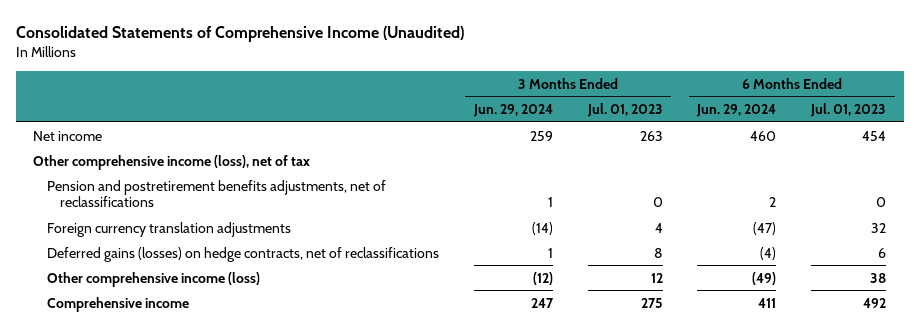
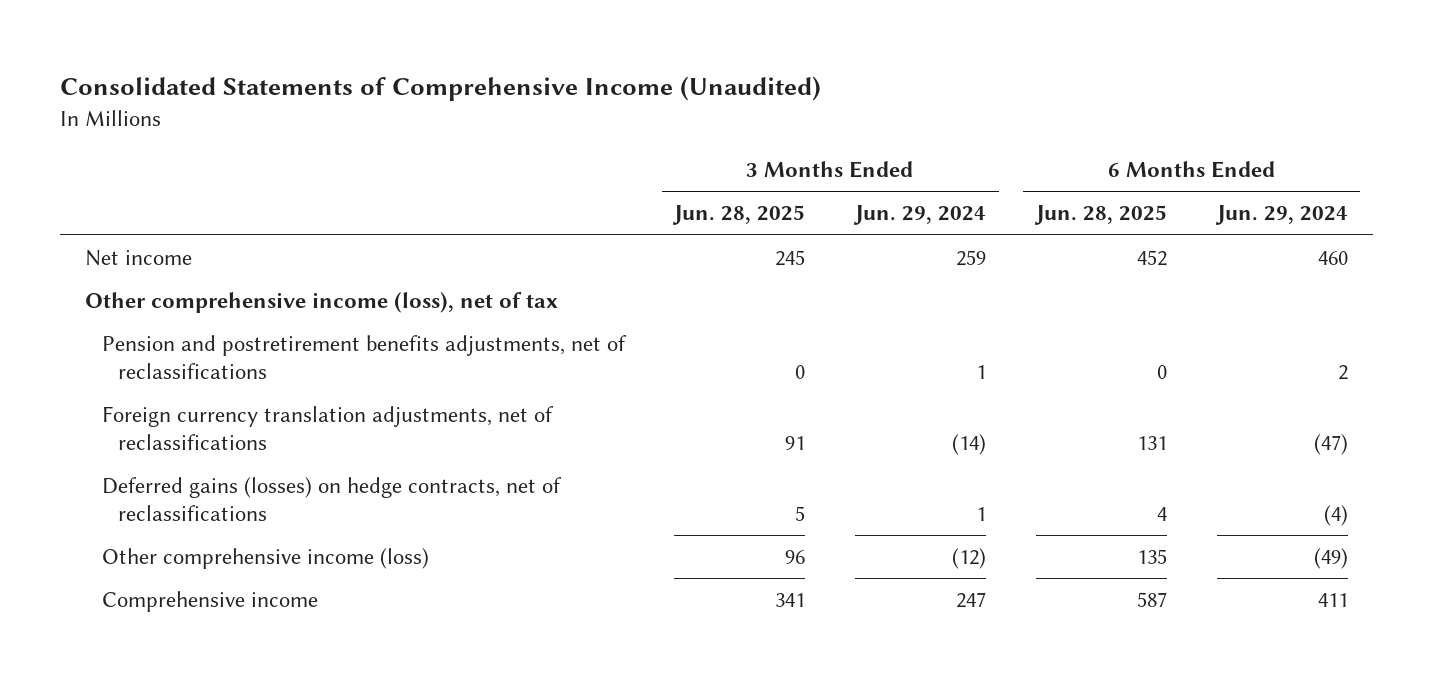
[586,102,663,117] Jul. 01, 2023 -> none
[810,102,887,117] Jul. 01, 2023 -> none
none -> [672,205,806,226] Jun. 28, 2025
none -> [1033,205,1167,226] Jun. 28, 2025
[46,221,291,237] Foreign currency translation adjustments -> [101,405,554,450] Foreign currency translation adjustments, net of reclassifications

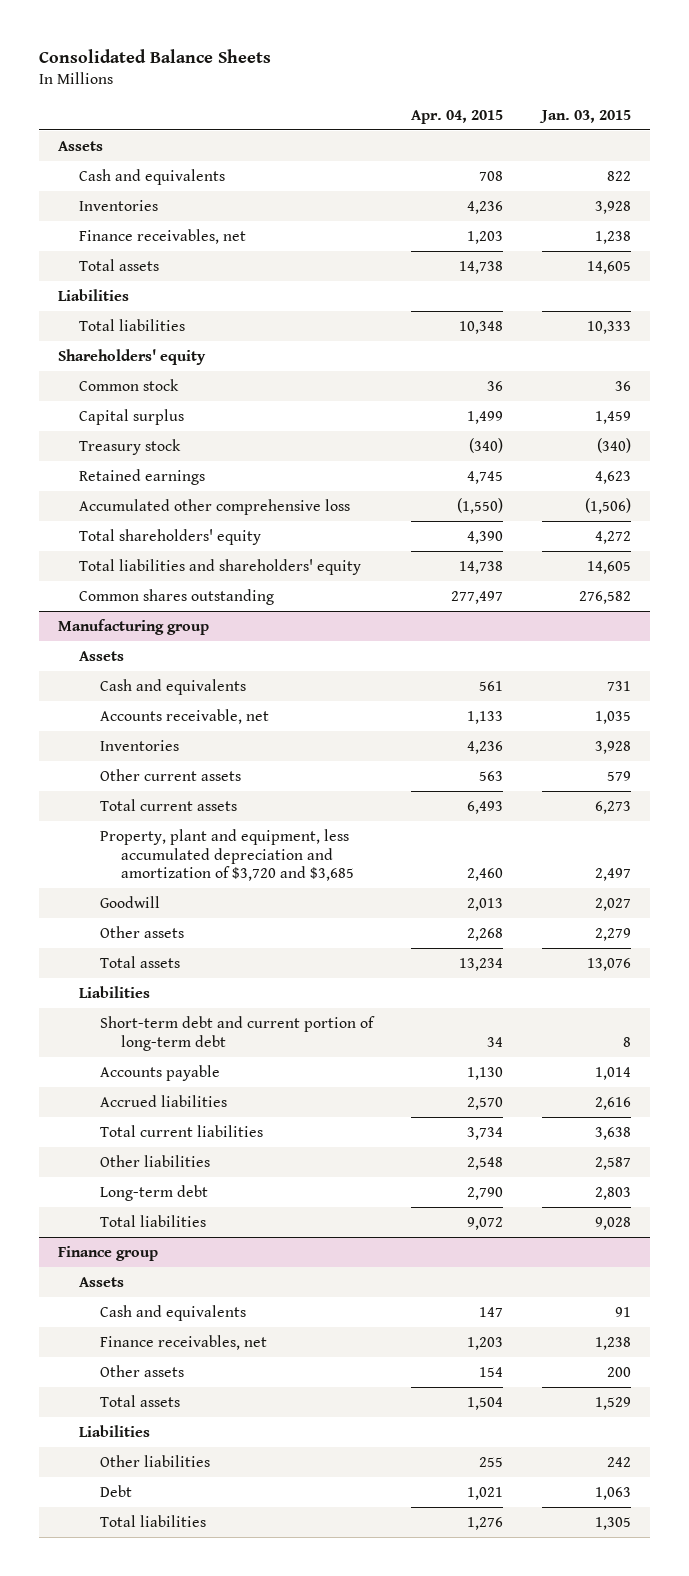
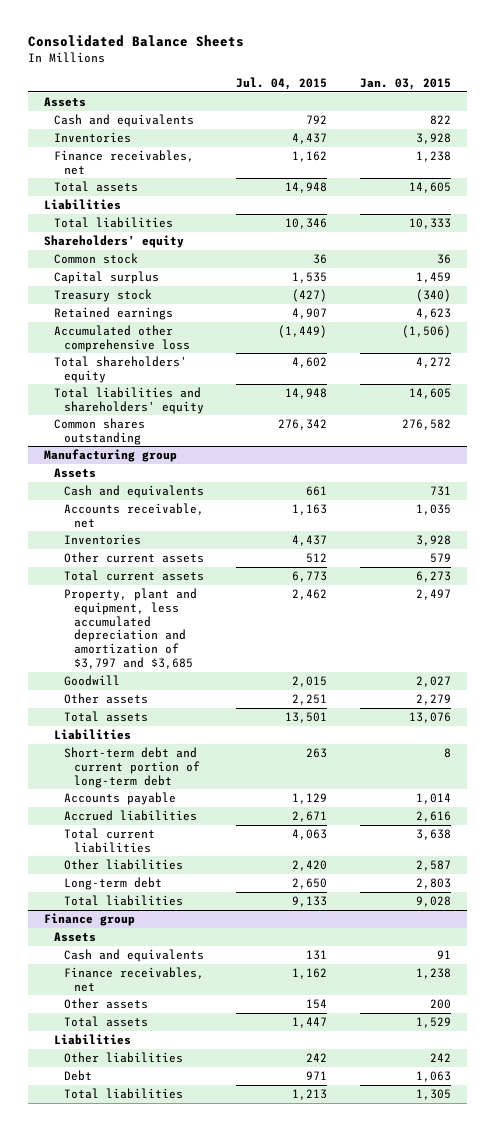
[411,109,504,124] Apr. 04, 2015 -> none
none -> [236,77,328,91] Jul. 04, 2015
[99,828,354,882] Property, plant and equipment, less accumulated depreciation and amortization of $3,720 and $3,685 -> [64,587,198,669] Property, plant and equipment, less accumulated depreciation and amortization of $3,797 and $3,685

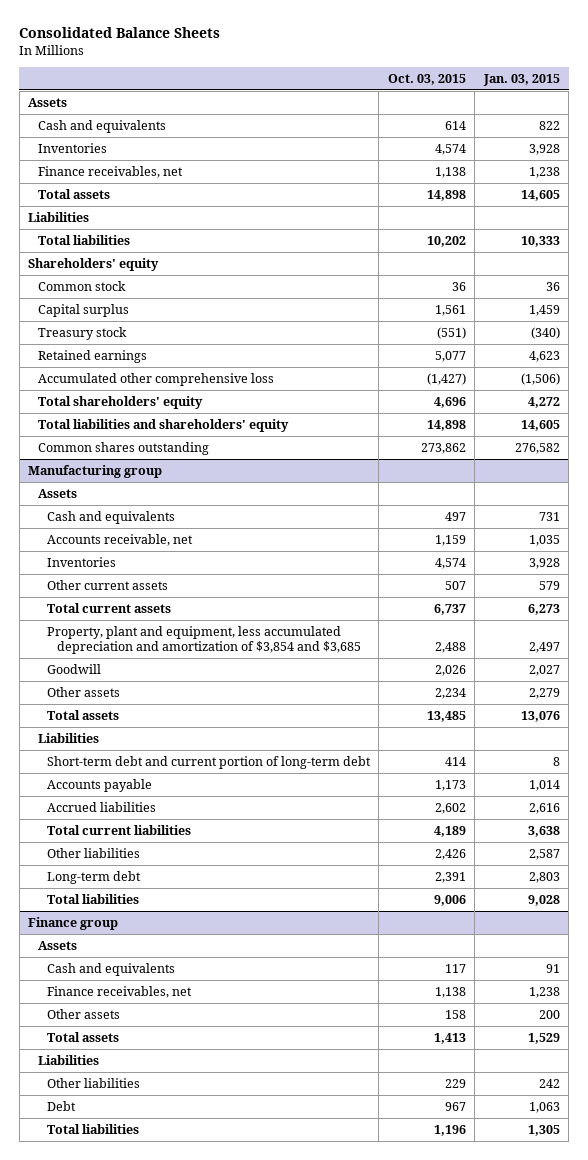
[236,77,328,91] Jul. 04, 2015 -> none
none -> [387,73,466,85] Oct. 03, 2015
[64,587,198,669] Property, plant and equipment, less accumulated depreciation and amortization of $3,797 and $3,685 -> [47,625,361,654] Property, plant and equipment, less accumulated depreciation and amortization of $3,854 and $3,685

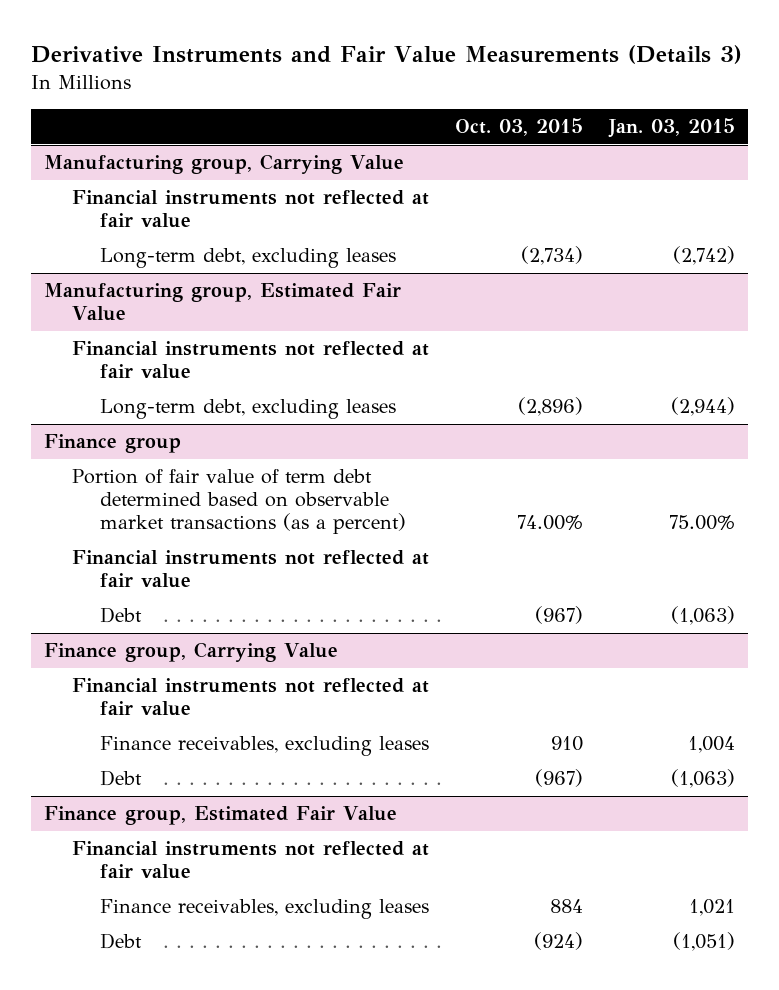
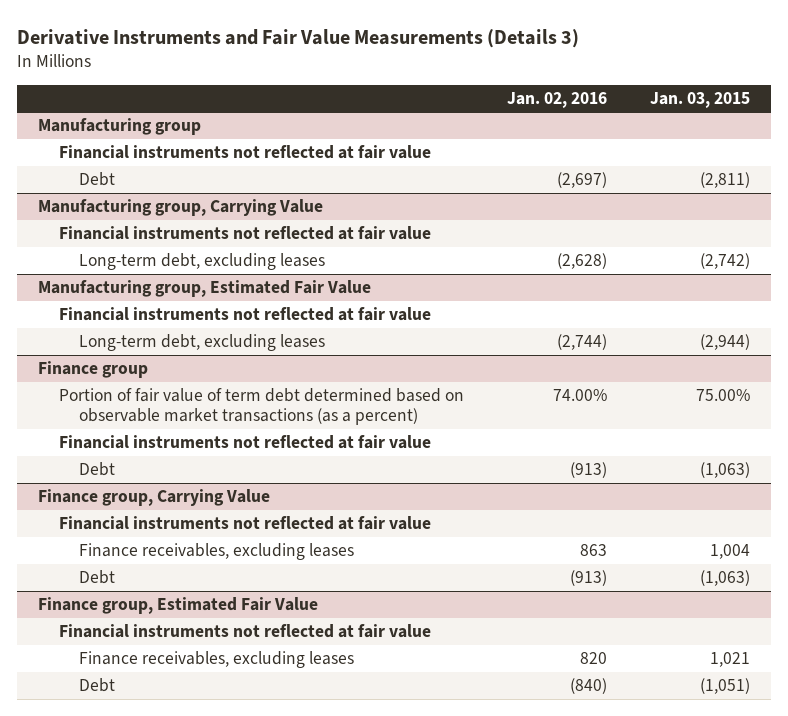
[455,118,584,137] Oct. 03, 2015 -> none
none -> [506,91,607,108] Jan. 02, 2016
none -> [38,118,202,136] Manufacturing group
none -> [58,145,431,160] Financial instruments not reflected at fair value
none -> [79,172,116,187] Debt

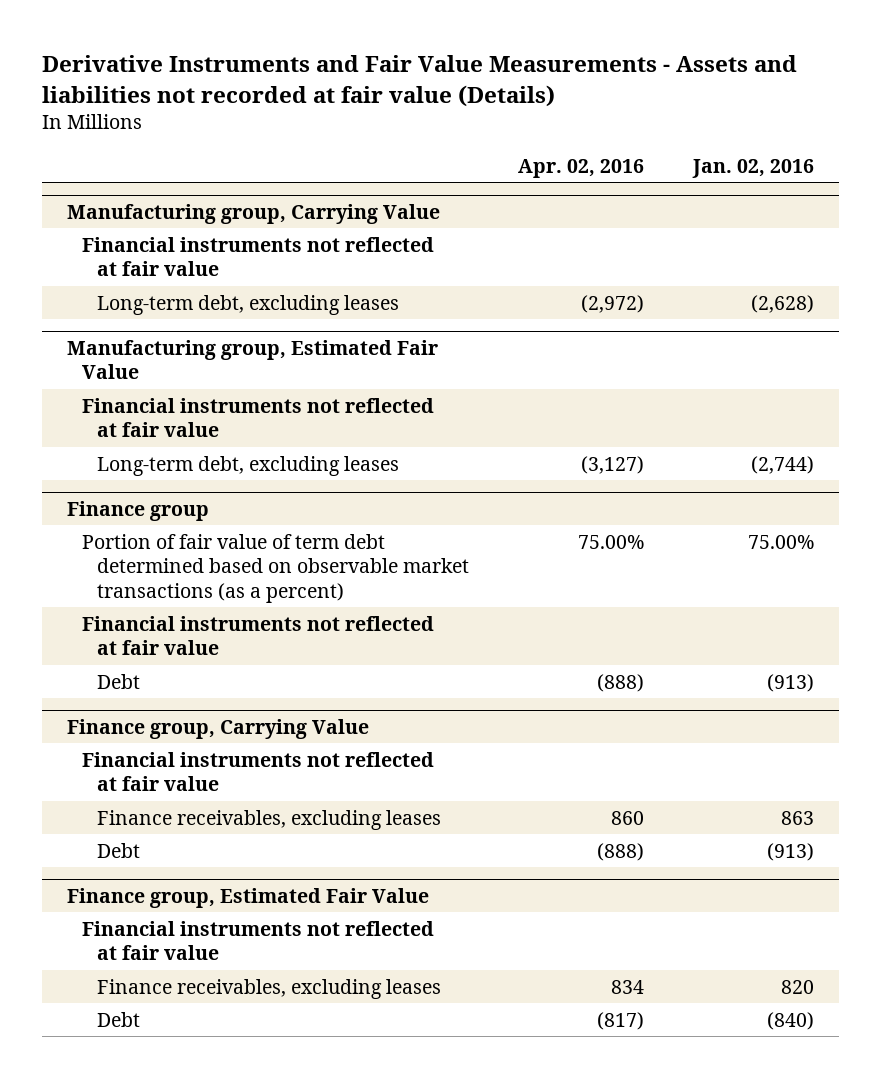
[16,28,579,48] Derivative Instruments and Fair Value Measurements (Details 3) -> [42,55,798,107] Derivative Instruments and Fair Value Measurements - Assets and liabilities not recorded at fair value (Details)
[649,91,750,108] Jan. 03, 2015 -> none
none -> [518,158,645,178] Apr. 02, 2016
[38,118,202,136] Manufacturing group -> none
[58,145,431,160] Financial instruments not reflected at fair value -> none
[79,172,116,187] Debt -> none
[552,389,607,402] 74.00% -> [748,534,815,549] 75.00%

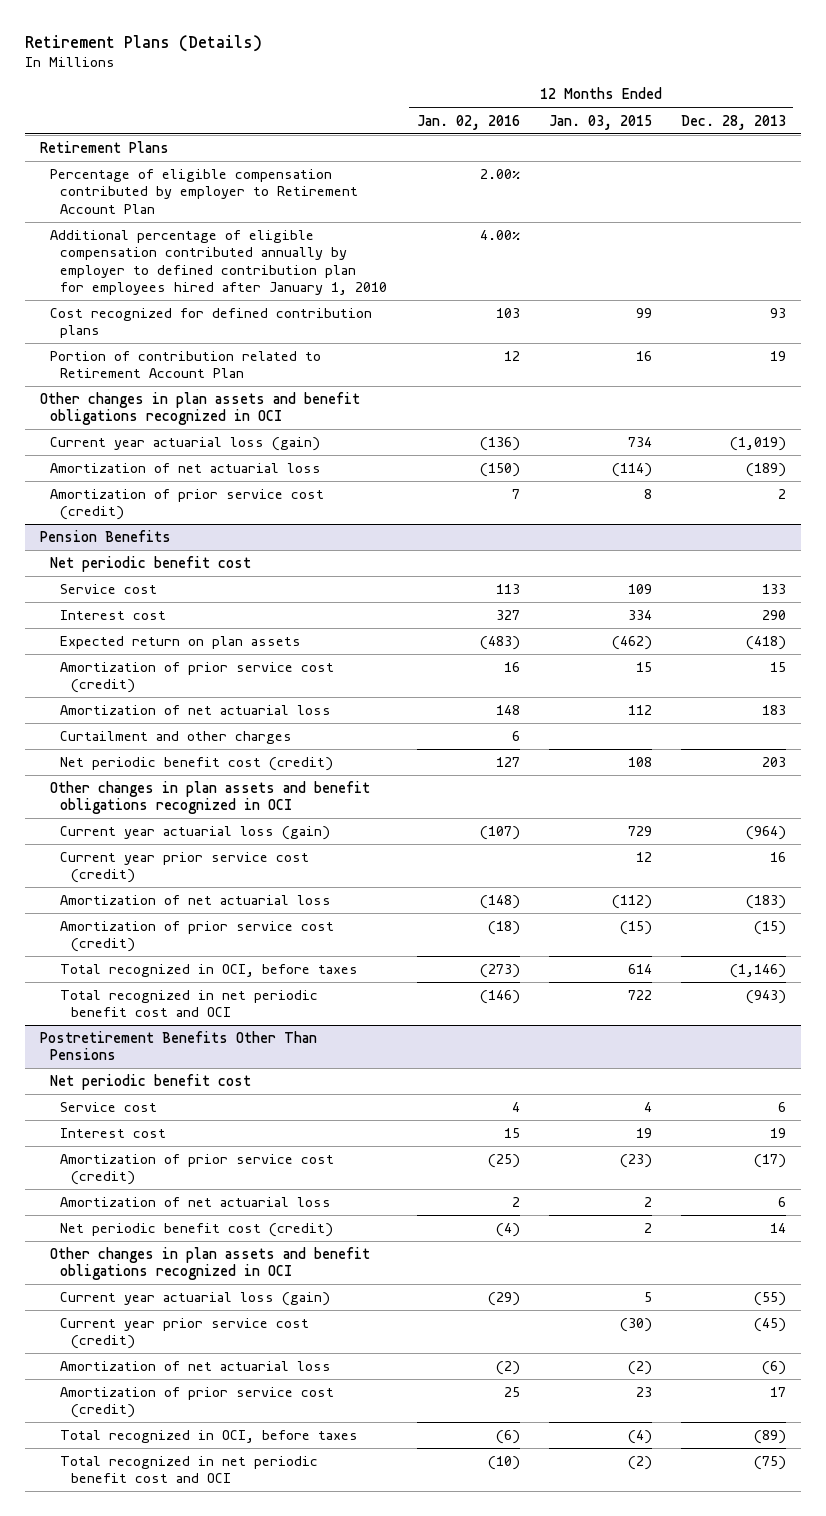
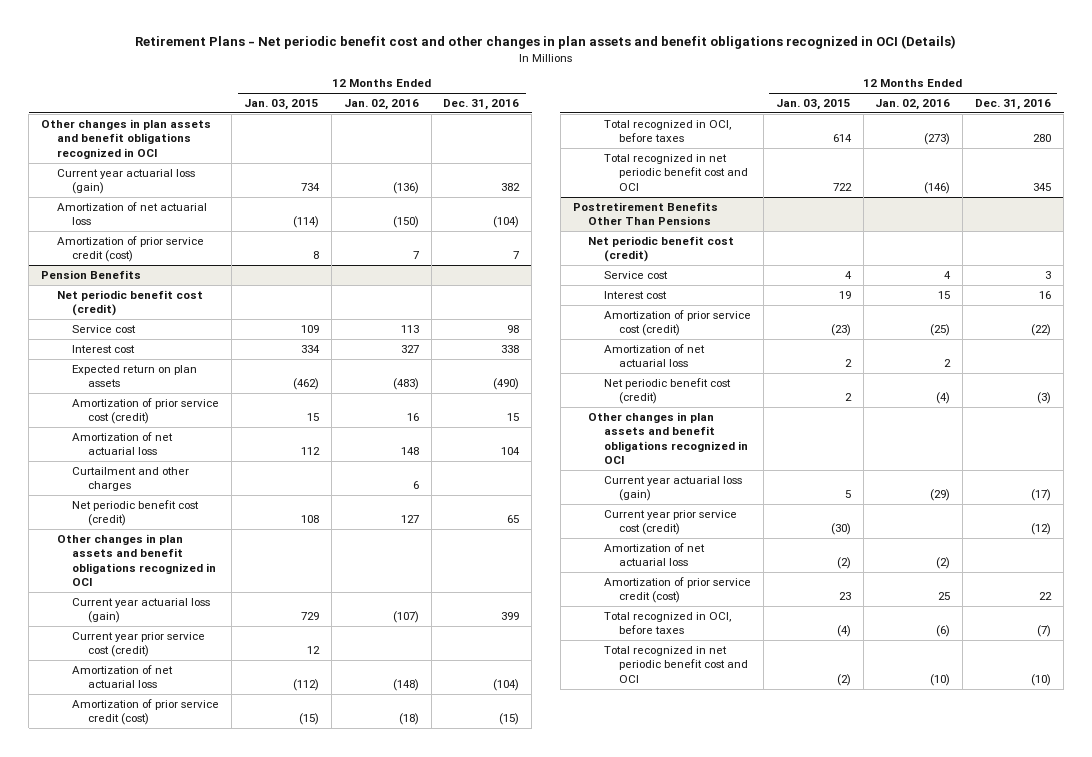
[25,34,263,52] Retirement Plans (Details) -> [135,35,957,50] Retirement Plans - Net periodic benefit cost and other changes in plan assets and benefit obligations recognized in OCI (Details)
[680,114,786,130] Dec. 28, 2013 -> none
none -> [443,99,520,111] Dec. 31, 2016
[39,141,169,154] Retirement Plans -> none
[50,169,359,214] Percentage of eligible compensation contributed by employer to Retirement Account Plan -> none
[50,230,388,295] Additional percentage of eligible compensation contributed annually by employer to defined contribution plan for employees hired after January 1, 2010 -> none
[50,308,373,339] Cost recognized for defined contribution plans -> none
[50,351,322,379] Portion of contribution related to Retirement Account Plan -> none
[50,489,325,521] Amortization of prior service cost (credit) -> [56,235,204,263] Amortization of prior service credit (cost)
[50,556,252,573] Net periodic benefit cost -> [56,289,203,317] Net periodic benefit cost (credit)
[60,921,335,953] Amortization of prior service cost (credit) -> [72,698,220,726] Amortization of prior service credit (cost)
[50,1074,252,1091] Net periodic benefit cost -> [588,235,735,263] Net periodic benefit cost (credit)
[60,1387,335,1419] Amortization of prior service cost (credit) -> [603,576,751,604] Amortization of prior service credit (cost)

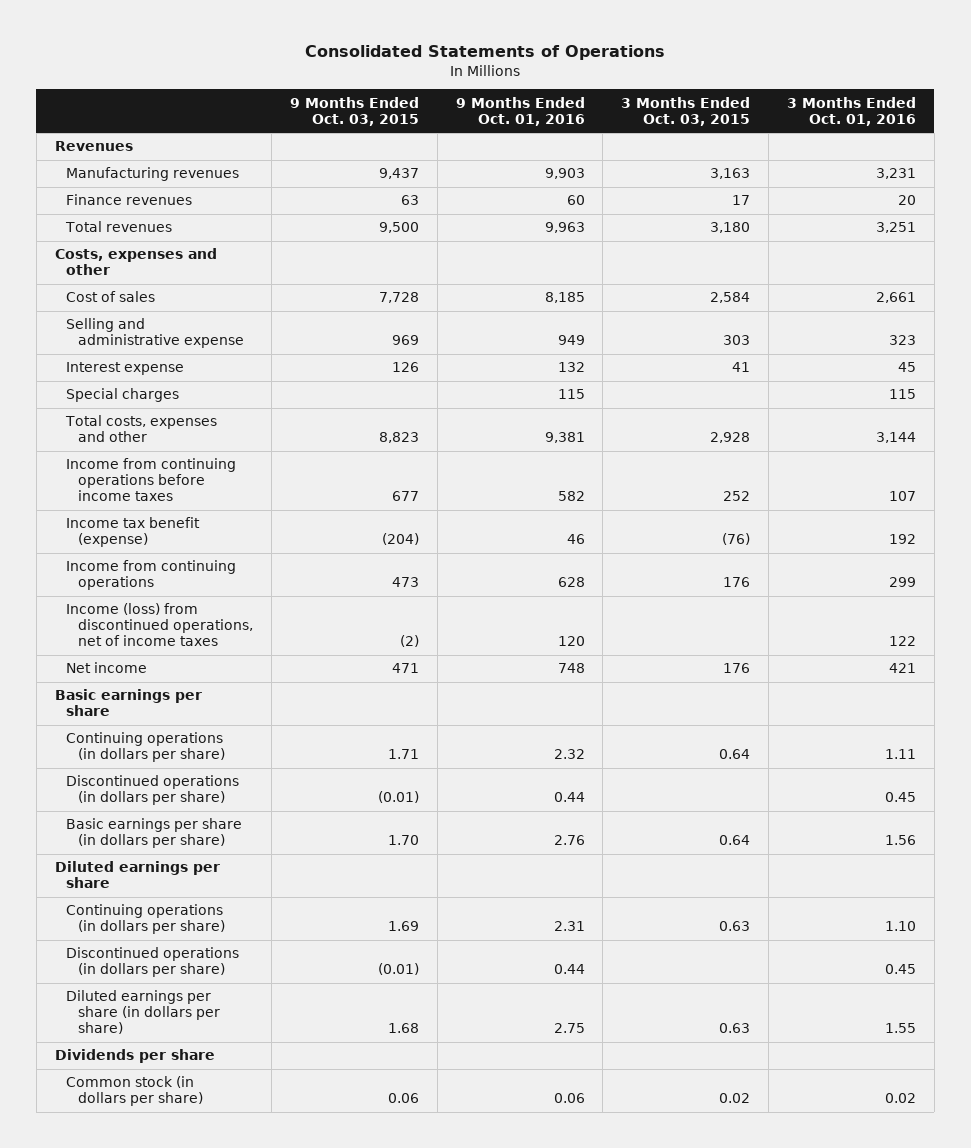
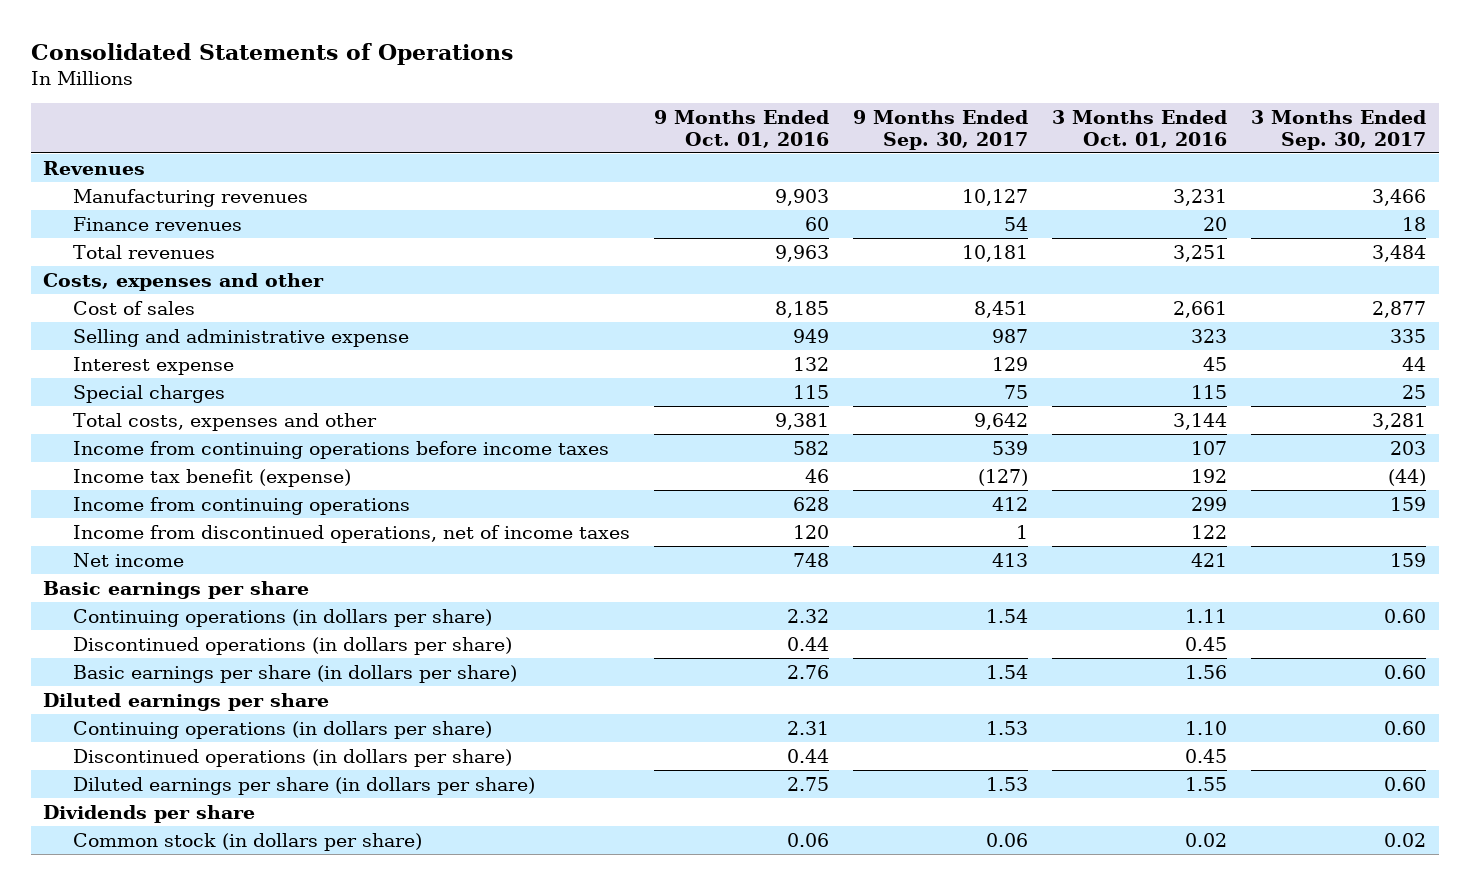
[289,96,419,126] 9 Months Ended Oct. 03, 2015 -> none
[621,96,751,126] 3 Months Ended Oct. 03, 2015 -> none
none -> [853,110,1029,150] 9 Months Ended Sep. 30, 2017
none -> [1251,110,1427,150] 3 Months Ended Sep. 30, 2017
[66,603,254,647] Income (loss) from discontinued operations, net of income taxes -> [72,524,630,543] Income from discontinued operations, net of income taxes

